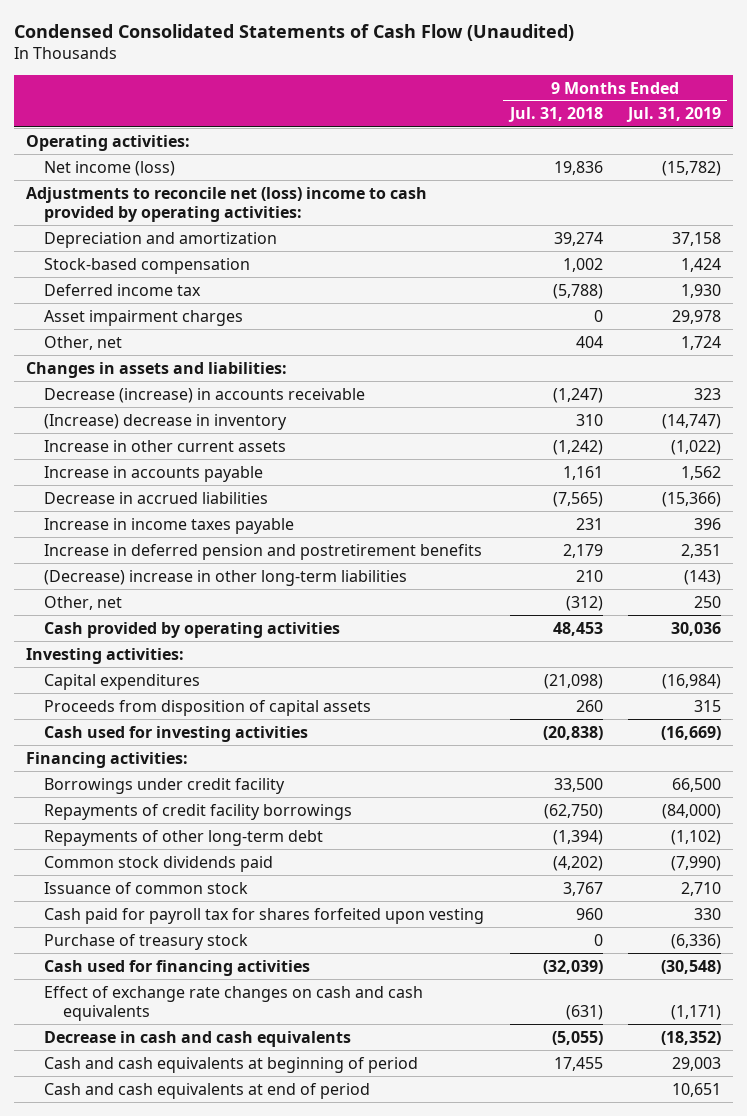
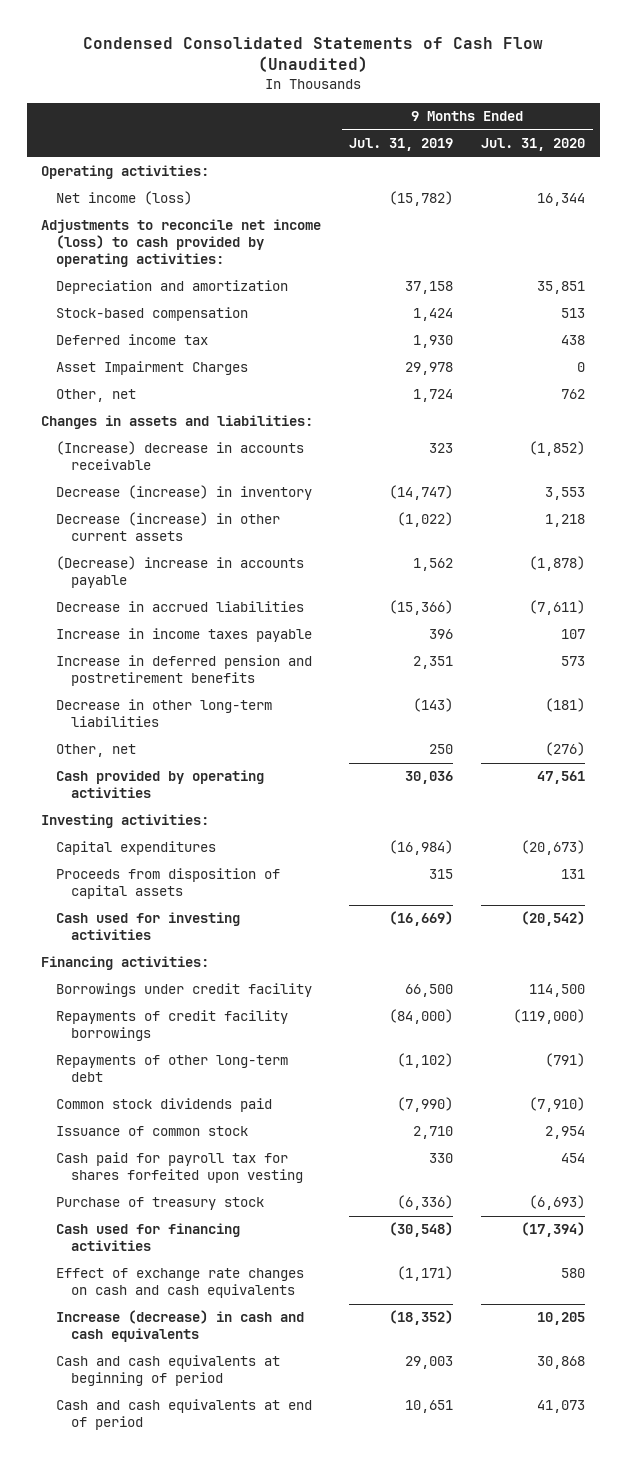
[507,107,603,123] Jul. 31, 2018 -> none
none -> [481,138,586,152] Jul. 31, 2020
[26,186,428,222] Adjustments to reconcile net (loss) income to cash provided by operating activities: -> [41,219,322,268] Adjustments to reconcile net income (loss) to cash provided by operating activities:
[44,309,244,326] Asset impairment charges -> [56,361,249,376] Asset Impairment Charges
[44,387,366,403] Decrease (increase) in accounts receivable -> [56,441,305,471] (Increase) decrease in accounts receivable
[44,413,288,430] (Increase) decrease in inventory -> [56,485,313,501] Decrease (increase) in inventory
[44,439,287,452] Increase in other current assets -> [56,512,281,542] Decrease (increase) in other current assets
[44,465,264,482] Increase in accounts payable -> [56,556,305,589] (Decrease) increase in accounts payable
[44,569,408,586] (Decrease) increase in other long-term liabilities -> [56,699,273,728] Decrease in other long-term liabilities
[44,1030,352,1047] Decrease in cash and cash equivalents -> [56,1310,305,1343] Increase (decrease) in cash and cash equivalents

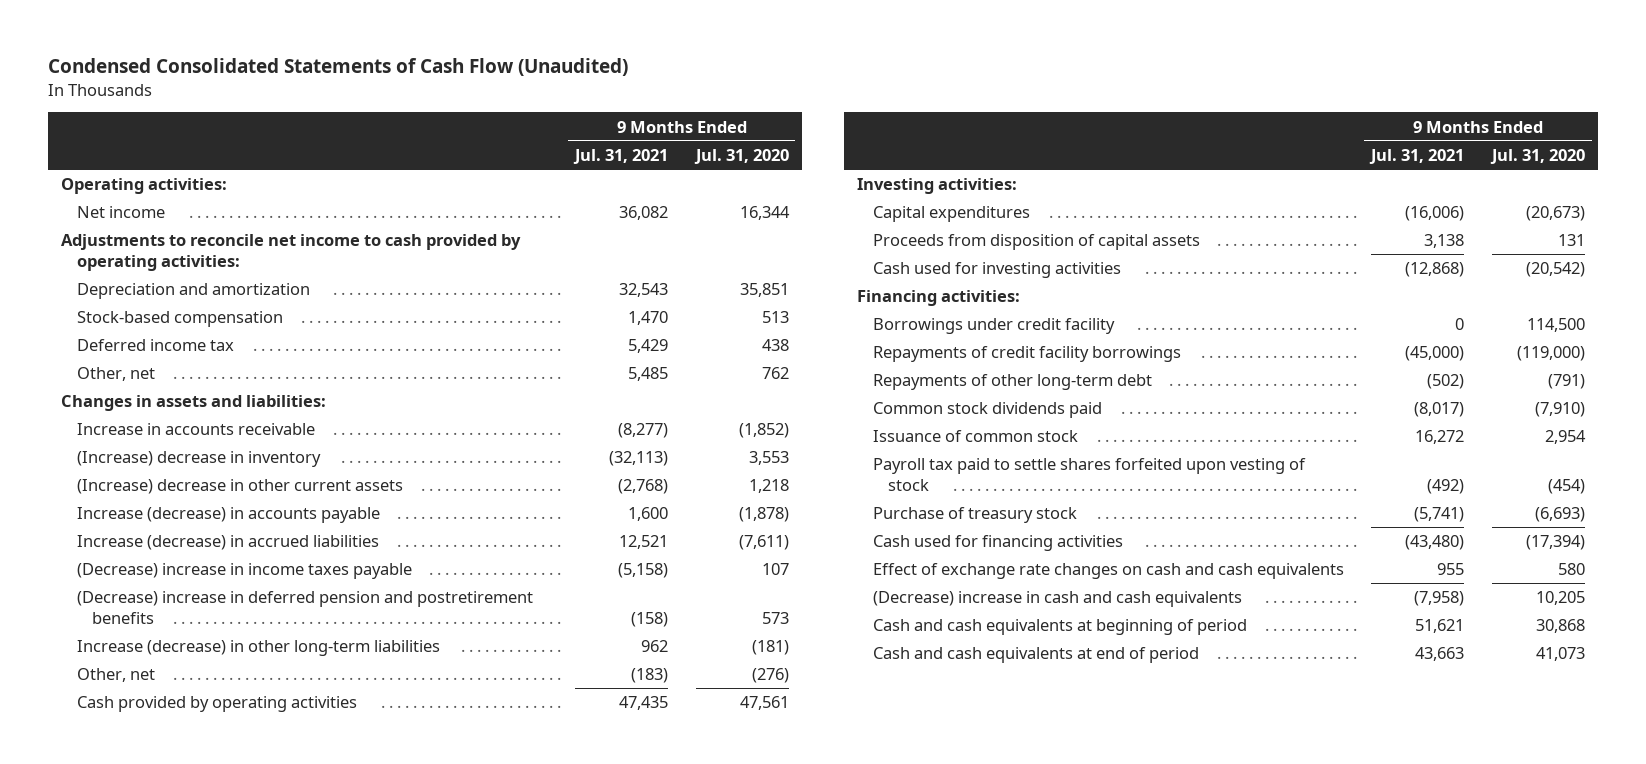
[349,138,454,152] Jul. 31, 2019 -> none
none -> [573,149,669,165] Jul. 31, 2021
[56,191,193,206] Net income (loss) -> [76,206,165,219] Net income
[41,219,322,268] Adjustments to reconcile net income (loss) to cash provided by operating activities: -> [61,234,522,271] Adjustments to reconcile net income to cash provided by operating activities:
[56,361,249,376] Asset Impairment Charges -> none
[56,441,305,471] (Increase) decrease in accounts receivable -> [76,423,315,436] Increase in accounts receivable
[56,485,313,501] Decrease (increase) in inventory -> [76,451,321,468] (Increase) decrease in inventory
[56,512,281,542] Decrease (increase) in other current assets -> [76,479,403,495] (Increase) decrease in other current assets
[56,556,305,589] (Decrease) increase in accounts payable -> [76,507,380,524] Increase (decrease) in accounts payable
[56,601,305,613] Decrease in accrued liabilities -> [76,535,379,551] Increase (decrease) in accrued liabilities
[56,628,313,643] Increase in income taxes payable -> [76,563,412,580] (Decrease) increase in income taxes payable
[56,655,313,687] Increase in deferred pension and postretirement benefits -> [76,591,533,624] (Decrease) increase in deferred pension and postretirement benefits
[56,699,273,728] Decrease in other long-term liabilities -> [76,640,440,657] Increase (decrease) in other long-term liabilities
[56,1152,303,1184] Cash paid for payroll tax for shares forfeited upon vesting -> [872,458,1306,491] Payroll tax paid to settle shares forfeited upon vesting of stock
[561,1153,586,1164] 454 -> [1547,478,1585,494] (454)
[56,1310,305,1343] Increase (decrease) in cash and cash equivalents -> [872,591,1242,608] (Decrease) increase in cash and cash equivalents

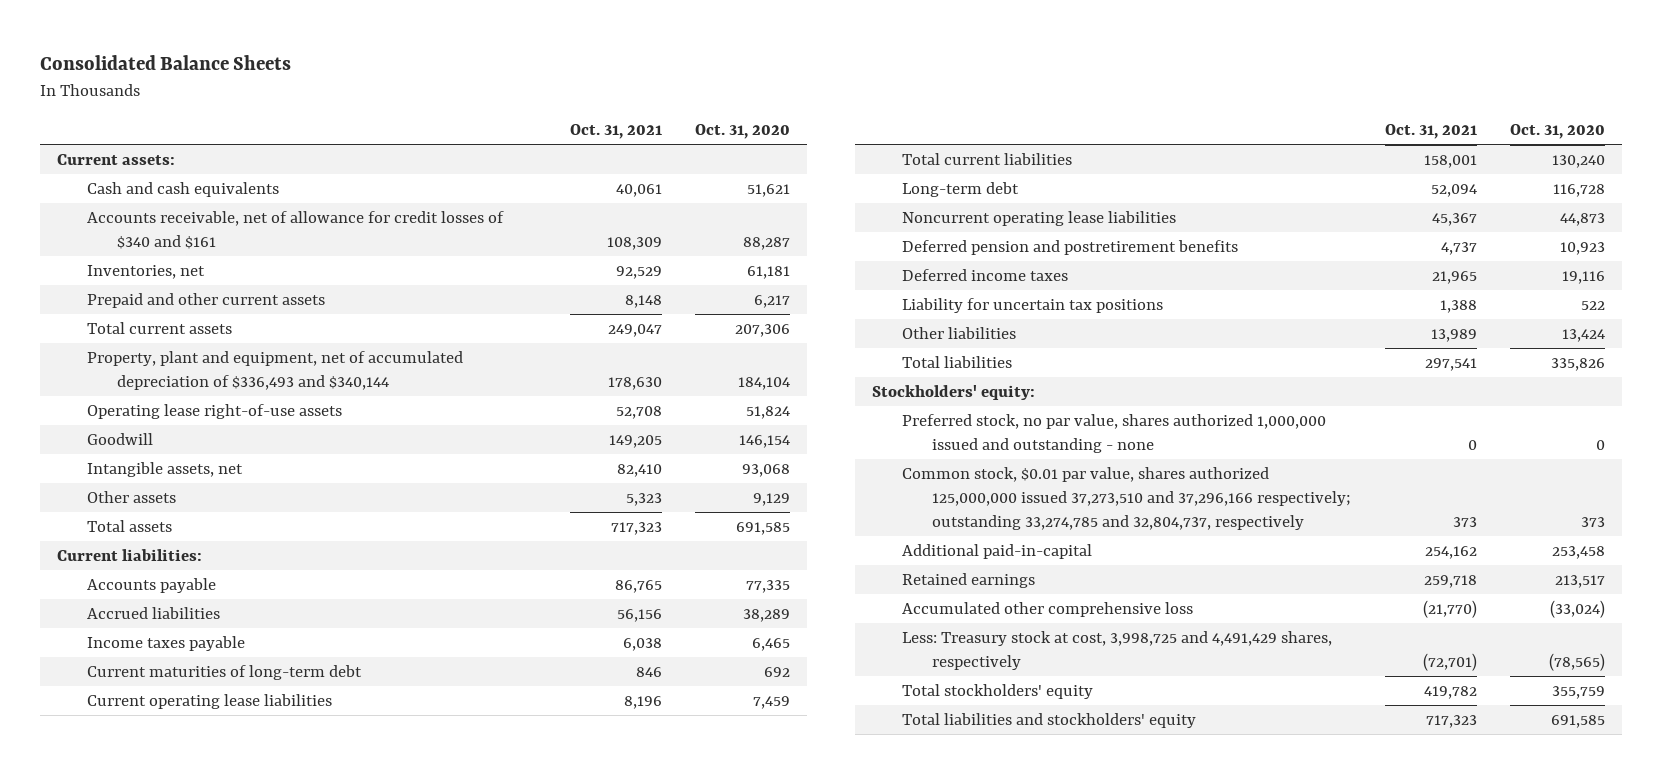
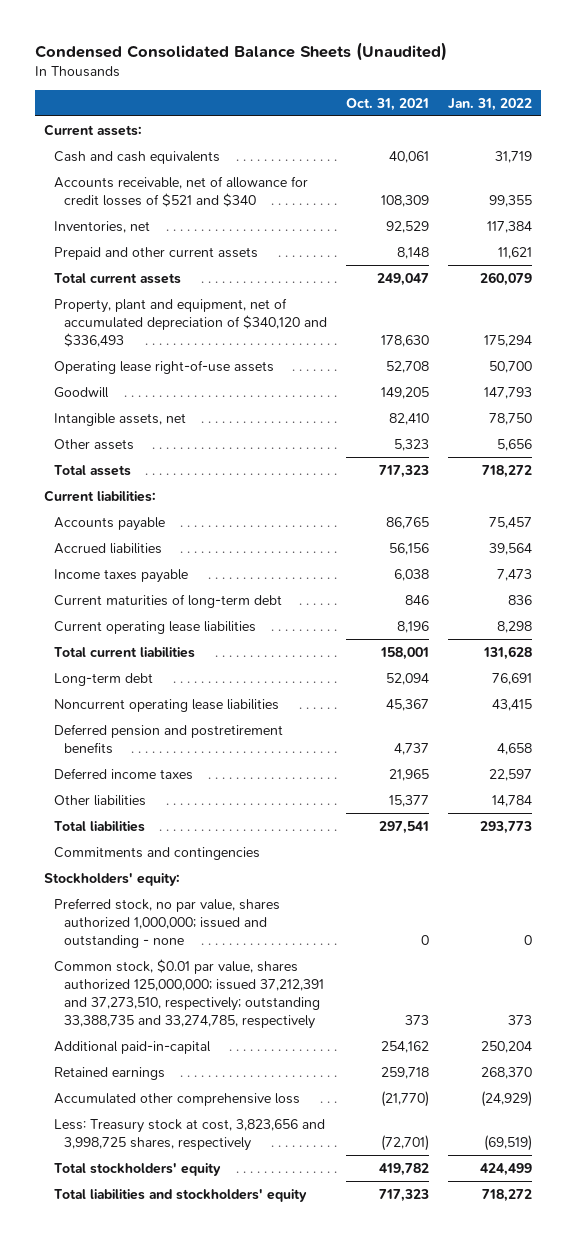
[40,54,292,70] Consolidated Balance Sheets -> [34,41,447,61] Condensed Consolidated Balance Sheets (Unaudited)
[695,123,791,139] Oct. 31, 2020 -> none
none -> [448,97,533,111] Jan. 31, 2022
[87,211,505,250] Accounts receivable, net of allowance for credit losses of $340 and $161 -> [54,175,309,207] Accounts receivable, net of allowance for credit losses of $521 and $340
[87,351,464,391] Property, plant and equipment, net of accumulated depreciation of $336,493 and $340,144 -> [54,297,328,347] Property, plant and equipment, net of accumulated depreciation of $340,120 and $336,493
[902,298,1164,314] Liability for uncertain tax positions -> none
[1430,329,1477,343] 13,989 -> [389,794,430,807] 15,377
none -> [54,846,261,860] Commitments and contingencies
[902,414,1327,454] Preferred stock, no par value, shares authorized 1,000,000 issued and outstanding - none -> [54,897,281,948] Preferred stock, no par value, shares authorized 1,000,000; issued and outstanding - none
[902,467,1352,531] Common stock, $0.01 par value, shares authorized 125,000,000 issued 37,273,510 and 37,296,166 respectively; outstanding 33,274,785 and 32,804,737, respectively -> [54,958,325,1029] Common stock, $0.01 par value, shares authorized 125,000,000; issued 37,212,391 and 37,273,510, respectively; outstanding 33,388,735 and 33,274,785, respectively
[902,631,1333,671] Less: Treasury stock at cost, 3,998,725 and 4,491,429 shares, respectively -> [54,1118,326,1151] Less: Treasury stock at cost, 3,823,656 and 3,998,725 shares, respectively

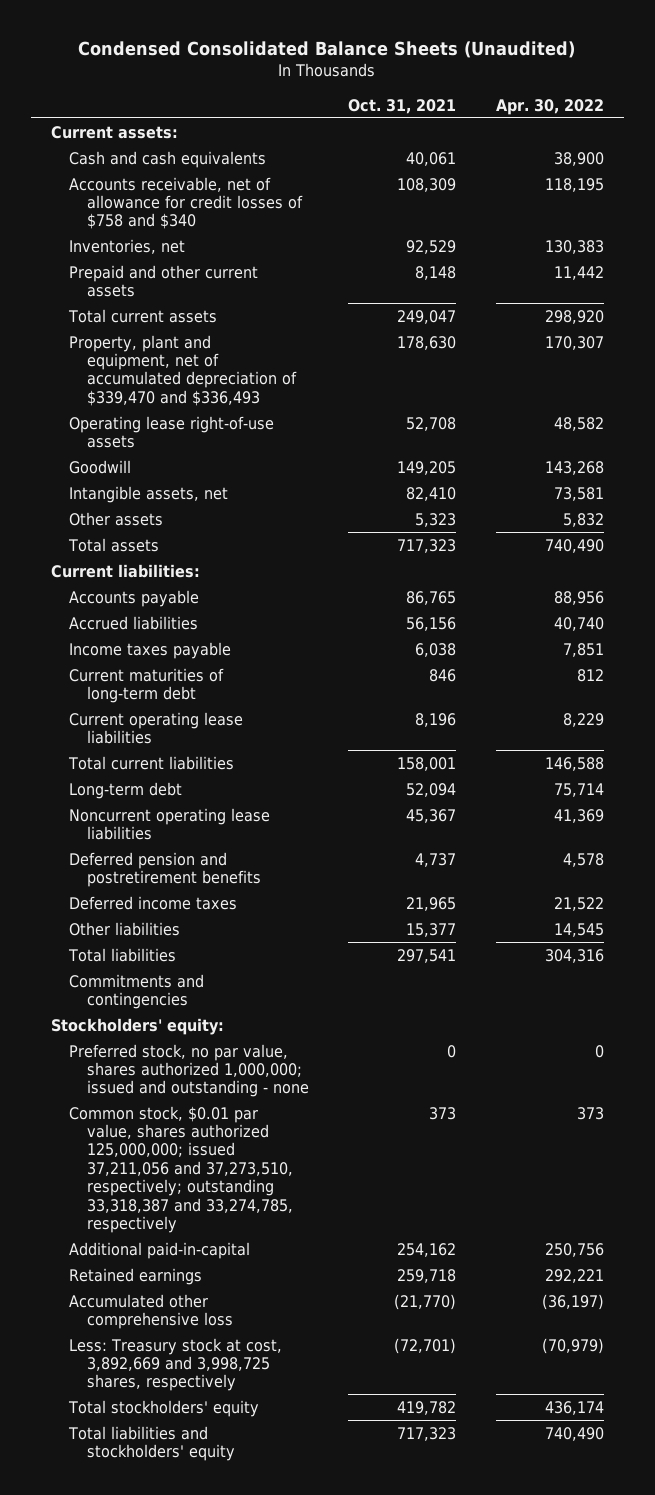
[448,97,533,111] Jan. 31, 2022 -> none
none -> [496,98,605,115] Apr. 30, 2022
[54,175,309,207] Accounts receivable, net of allowance for credit losses of $521 and $340 -> [68,176,303,230] Accounts receivable, net of allowance for credit losses of $758 and $340
[54,297,328,347] Property, plant and equipment, net of accumulated depreciation of $340,120 and $336,493 -> [68,334,297,406] Property, plant and equipment, net of accumulated depreciation of $339,470 and $336,493
[54,958,325,1029] Common stock, $0.01 par value, shares authorized 125,000,000; issued 37,212,391 and 37,273,510, respectively; outstanding 33,388,735 and 33,274,785, respectively -> [68,1105,293,1233] Common stock, $0.01 par value, shares authorized 125,000,000; issued 37,211,056 and 37,273,510, respectively; outstanding 33,318,387 and 33,274,785, respectively
[54,1118,326,1151] Less: Treasury stock at cost, 3,823,656 and 3,998,725 shares, respectively -> [68,1337,282,1392] Less: Treasury stock at cost, 3,892,669 and 3,998,725 shares, respectively

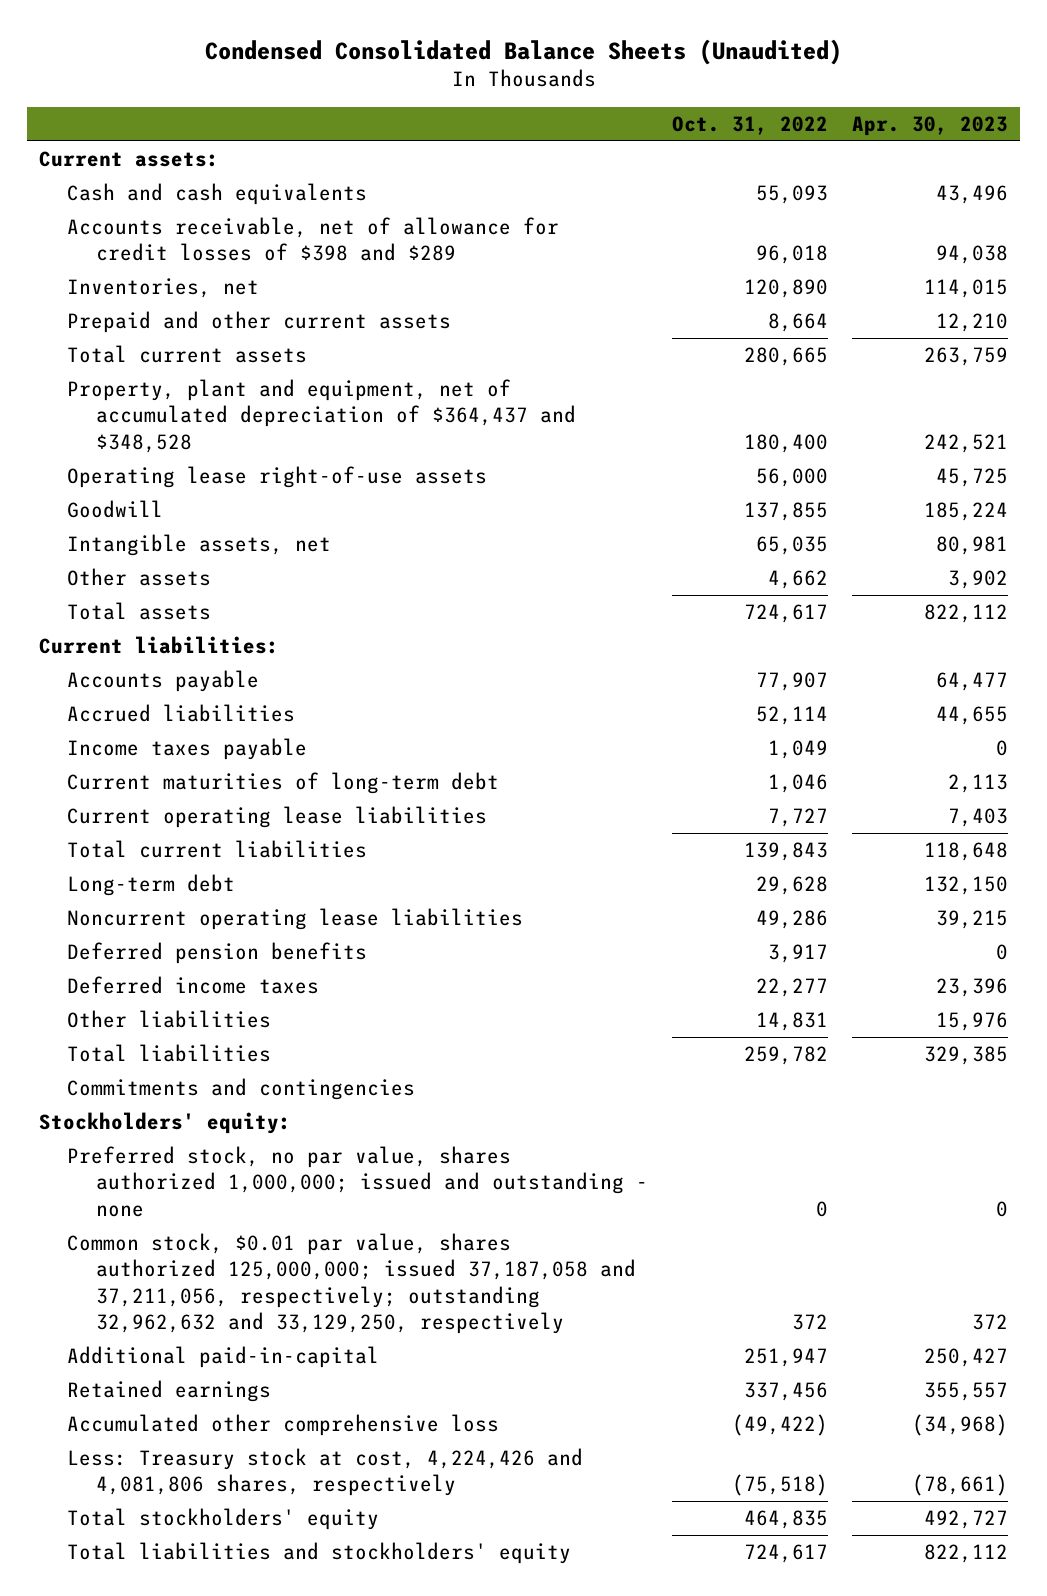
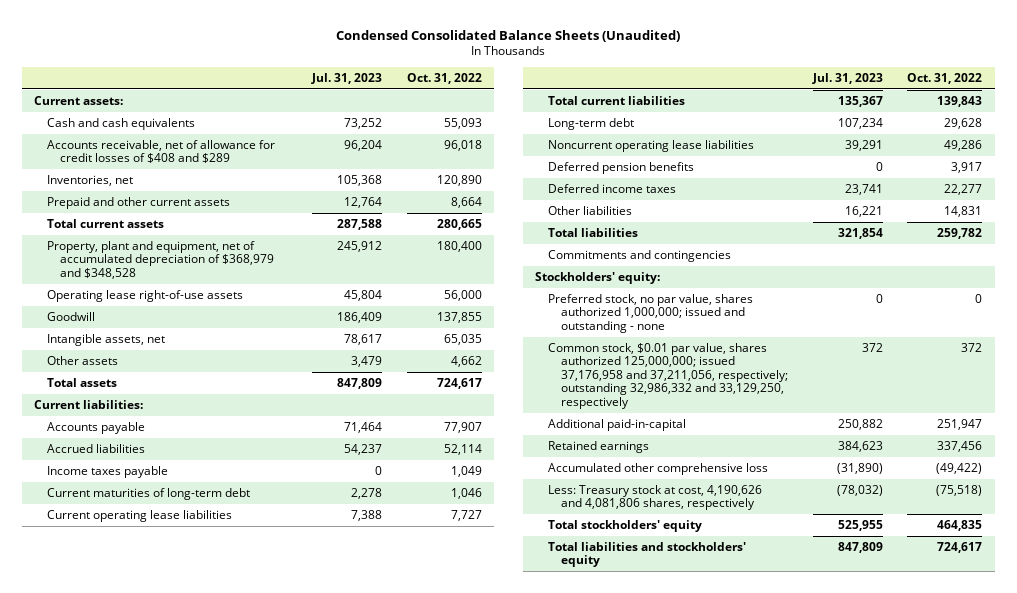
[852,115,1009,136] Apr. 30, 2023 -> none
none -> [310,72,382,84] Jul. 31, 2023
[67,217,560,262] Accounts receivable, net of allowance for credit losses of $398 and $289 -> [47,140,276,164] Accounts receivable, net of allowance for credit losses of $408 and $289
[67,379,576,453] Property, plant and equipment, net of accumulated depreciation of $364,437 and $348,528 -> [47,241,275,279] Property, plant and equipment, net of accumulated depreciation of $368,979 and $348,528
[67,1233,636,1335] Common stock, $0.01 par value, shares authorized 125,000,000; issued 37,187,058 and 37,211,056, respectively; outstanding 32,962,632 and 33,129,250, respectively -> [547,343,788,409] Common stock, $0.01 par value, shares authorized 125,000,000; issued 37,176,958 and 37,211,056, respectively; outstanding 32,986,332 and 33,129,250, respectively
[67,1448,584,1497] Less: Treasury stock at cost, 4,224,426 and 4,081,806 shares, respectively -> [547,485,762,511] Less: Treasury stock at cost, 4,190,626 and 4,081,806 shares, respectively

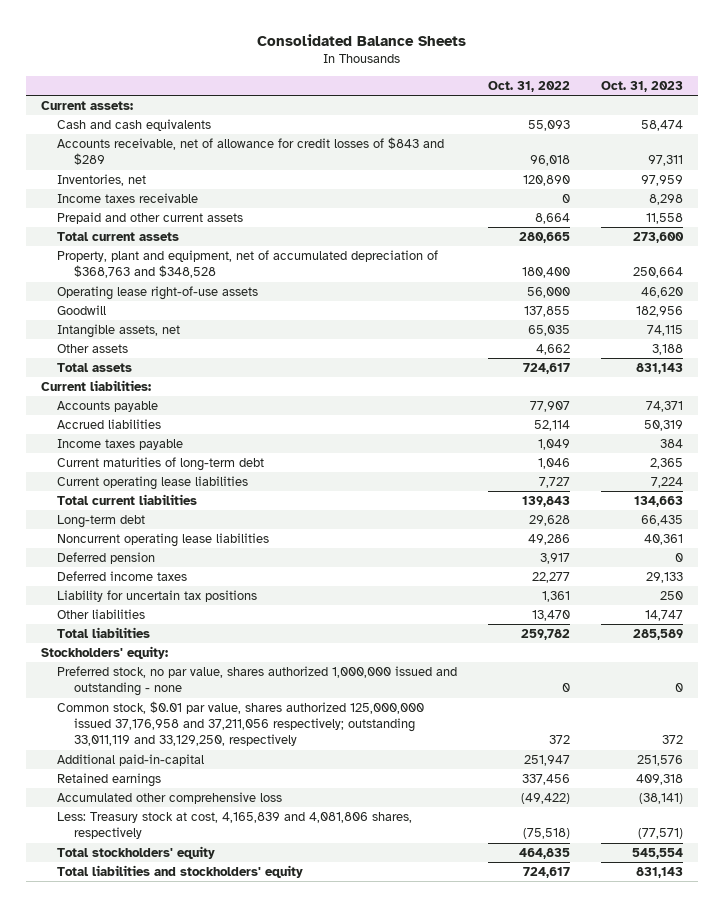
[336,29,681,42] Condensed Consolidated Balance Sheets (Unaudited) -> [256,33,466,46] Consolidated Balance Sheets
[310,72,382,84] Jul. 31, 2023 -> none
none -> [600,80,683,92] Oct. 31, 2023
[47,140,276,164] Accounts receivable, net of allowance for credit losses of $408 and $289 -> [57,137,445,166] Accounts receivable, net of allowance for credit losses of $843 and $289
none -> [57,193,199,204] Income taxes receivable
[47,241,275,279] Property, plant and equipment, net of accumulated depreciation of $368,979 and $348,528 -> [57,250,439,279] Property, plant and equipment, net of accumulated depreciation of $368,763 and $348,528
[547,162,694,175] Deferred pension benefits -> [57,552,156,565] Deferred pension
none -> [57,590,258,603] Liability for uncertain tax positions
[944,206,983,218] 14,831 -> [532,610,571,622] 13,470
[547,250,731,263] Commitments and contingencies -> none
[547,294,753,333] Preferred stock, no par value, shares authorized 1,000,000; issued and outstanding - none -> [57,666,458,697] Preferred stock, no par value, shares authorized 1,000,000 issued and outstanding - none
[547,343,788,409] Common stock, $0.01 par value, shares authorized 125,000,000; issued 37,176,958 and 37,211,056, respectively; outstanding 32,986,332 and 33,129,250, respectively -> [57,701,425,747] Common stock, $0.01 par value, shares authorized 125,000,000 issued 37,176,958 and 37,211,056 respectively; outstanding 33,011,119 and 33,129,250, respectively
[547,485,762,511] Less: Treasury stock at cost, 4,190,626 and 4,081,806 shares, respectively -> [57,812,413,840] Less: Treasury stock at cost, 4,165,839 and 4,081,806 shares, respectively

